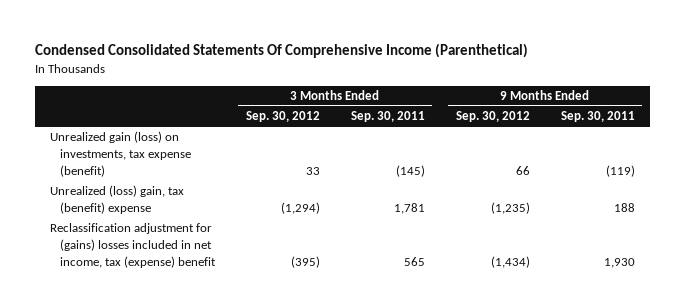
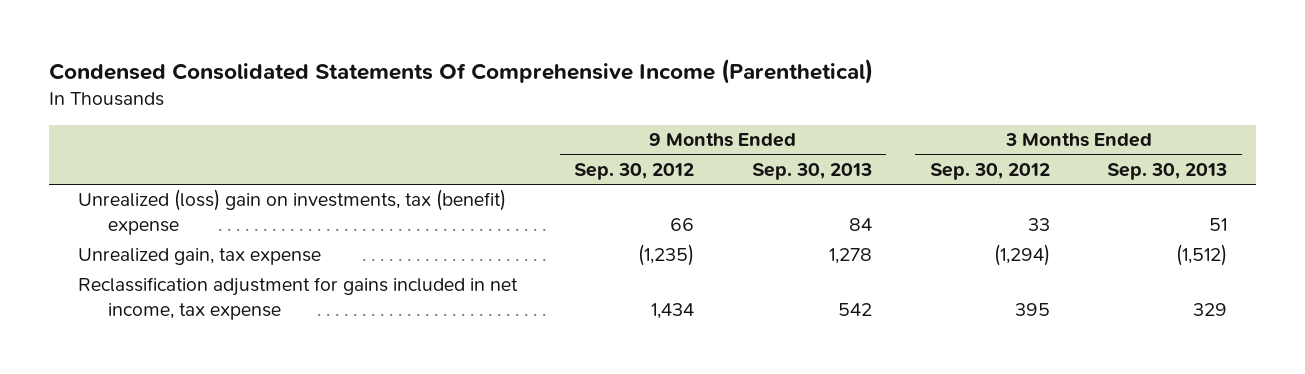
[350,111,425,123] Sep. 30, 2011 -> none
[560,111,635,123] Sep. 30, 2011 -> none
none -> [752,162,873,180] Sep. 30, 2013
none -> [1107,162,1228,180] Sep. 30, 2013
[50,131,191,177] Unrealized gain (loss) on investments, tax expense (benefit) -> [77,189,506,236] Unrealized (loss) gain on investments, tax (benefit) expense
[50,185,185,215] Unrealized (loss) gain, tax (benefit) expense -> [77,248,321,266] Unrealized gain, tax expense
[50,223,216,268] Reclassification adjustment for (gains) losses included in net income, tax (expense) benefit -> [77,277,518,321] Reclassification adjustment for gains included in net income, tax expense
[290,255,320,268] (395) -> [1014,303,1050,317] 395
[490,255,530,268] (1,434) -> [651,303,695,320] 1,434

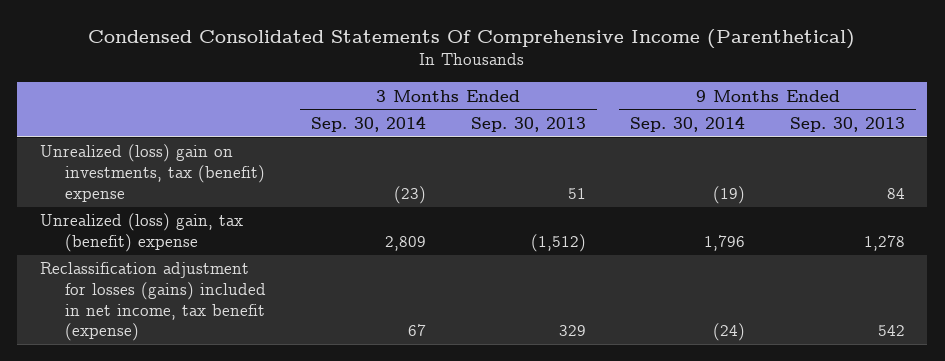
[574,162,695,180] Sep. 30, 2012 -> none
[929,162,1050,180] Sep. 30, 2012 -> none
none -> [310,115,426,132] Sep. 30, 2014
none -> [630,115,746,132] Sep. 30, 2014
[77,248,321,266] Unrealized gain, tax expense -> [39,213,243,252] Unrealized (loss) gain, tax (benefit) expense
[77,277,518,321] Reclassification adjustment for gains included in net income, tax expense -> [39,262,267,342] Reclassification adjustment for losses (gains) included in net income, tax benefit (expense)

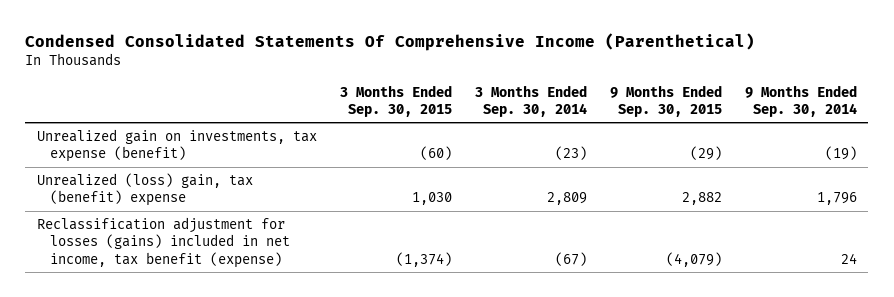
[470,116,586,132] Sep. 30, 2013 -> none
[790,116,906,132] Sep. 30, 2013 -> none
none -> [339,84,452,118] 3 Months Ended Sep. 30, 2015
none -> [609,84,722,118] 9 Months Ended Sep. 30, 2015
[39,144,266,202] Unrealized (loss) gain on investments, tax (benefit) expense -> [36,128,317,163] Unrealized gain on investments, tax expense (benefit)
[407,324,426,337] 67 -> [554,251,587,266] (67)
[713,323,746,342] (24) -> [840,252,857,264] 24

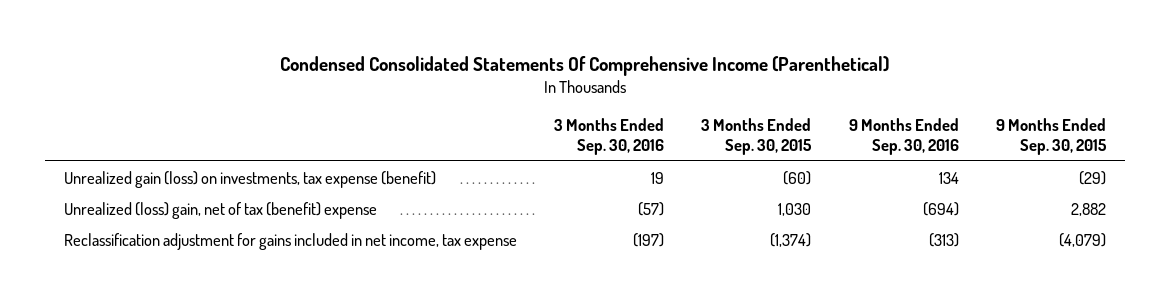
[474,84,587,118] 3 Months Ended Sep. 30, 2014 -> none
[744,84,857,118] 9 Months Ended Sep. 30, 2014 -> none
none -> [554,117,665,155] 3 Months Ended Sep. 30, 2016
none -> [848,117,959,155] 9 Months Ended Sep. 30, 2016
[36,128,317,163] Unrealized gain on investments, tax expense (benefit) -> [63,170,436,188] Unrealized gain (loss) on investments, tax expense (benefit)
[36,172,253,207] Unrealized (loss) gain, tax (benefit) expense -> [63,201,377,219] Unrealized (loss) gain, net of tax (benefit) expense
[36,216,291,268] Reclassification adjustment for losses (gains) included in net income, tax benefit (expense) -> [63,232,517,250] Reclassification adjustment for gains included in net income, tax expense

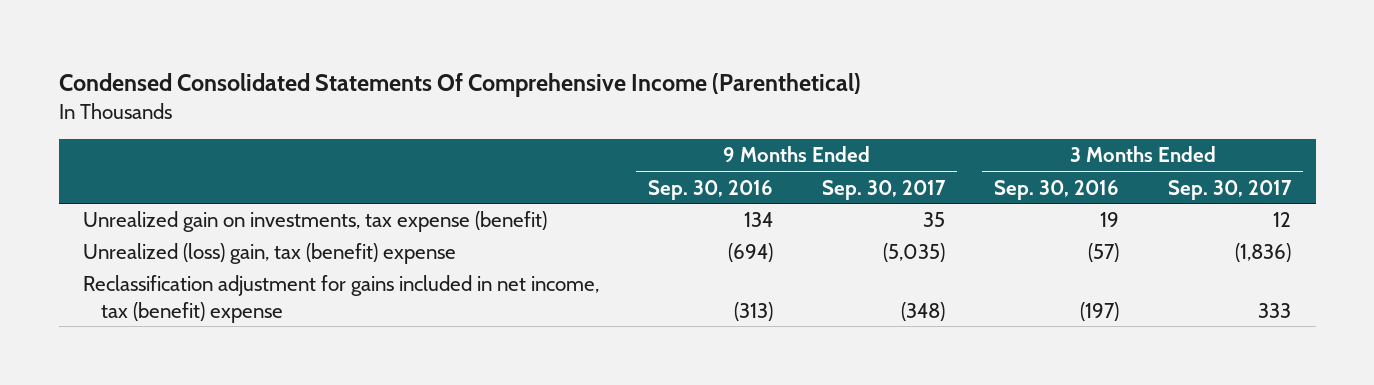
[701,117,813,155] 3 Months Ended Sep. 30, 2015 -> none
[995,117,1107,155] 9 Months Ended Sep. 30, 2015 -> none
none -> [822,179,947,200] Sep. 30, 2017
none -> [1168,179,1293,200] Sep. 30, 2017
[63,170,436,188] Unrealized gain (loss) on investments, tax expense (benefit) -> [83,211,548,233] Unrealized gain on investments, tax expense (benefit)
[63,201,377,219] Unrealized (loss) gain, net of tax (benefit) expense -> [83,243,457,265] Unrealized (loss) gain, tax (benefit) expense
[63,232,517,250] Reclassification adjustment for gains included in net income, tax expense -> [83,275,600,323] Reclassification adjustment for gains included in net income, tax (benefit) expense

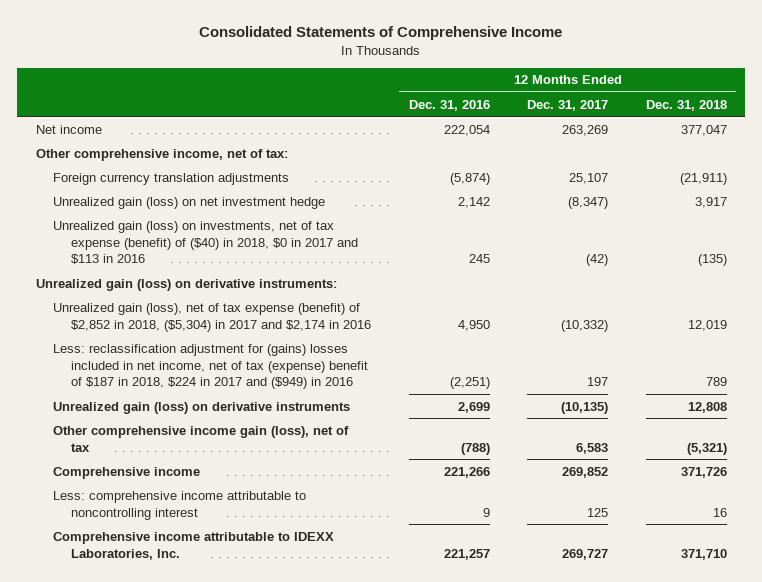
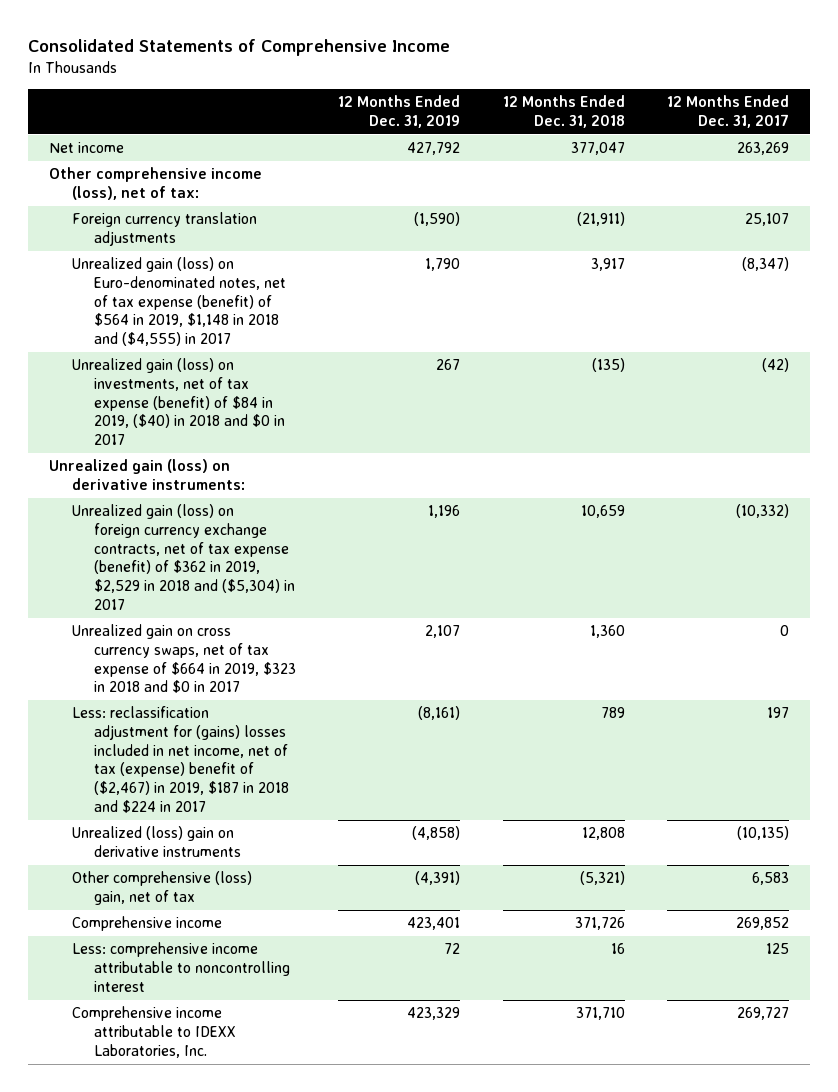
[408,99,490,111] Dec. 31, 2016 -> none
none -> [338,95,461,128] 12 Months Ended Dec. 31, 2019
[35,148,288,161] Other comprehensive income, net of tax: -> [49,167,263,201] Other comprehensive income (loss), net of tax:
[53,196,326,209] Unrealized gain (loss) on net investment hedge -> [71,257,286,347] Unrealized gain (loss) on Euro-denominated notes, net of tax expense (benefit) of $564 in 2019, $1,148 in 2018 and ($4,555) in 2017
[53,220,358,265] Unrealized gain (loss) on investments, net of tax expense (benefit) of ($40) in 2018, $0 in 2017 and $113 in 2016 -> [71,358,285,446] Unrealized gain (loss) on investments, net of tax expense (benefit) of $84 in 2019, ($40) in 2018 and $0 in 2017
[53,302,371,332] Unrealized gain (loss), net of tax expense (benefit) of $2,852 in 2018, ($5,304) in 2017 and $2,174 in 2016 -> [71,504,295,610] Unrealized gain (loss) on foreign currency exchange contracts, net of tax expense (benefit) of $362 in 2019, $2,529 in 2018 and ($5,304) in 2017
[687,319,727,331] 12,019 -> [580,505,625,519] 10,659
none -> [71,624,296,694] Unrealized gain on cross currency swaps, net of tax expense of $664 in 2019, $323 in 2018 and $0 in 2017
[53,343,368,390] Less: reclassification adjustment for (gains) losses included in net income, net of tax (expense) benefit of $187 in 2018, $224 in 2017 and ($949) in 2016 -> [71,706,289,813] Less: reclassification adjustment for (gains) losses included in net income, net of tax (expense) benefit of ($2,467) in 2019, $187 in 2018 and $224 in 2017
[53,401,351,414] Unrealized gain (loss) on derivative instruments -> [71,826,241,858] Unrealized (loss) gain on derivative instruments
[53,425,350,452] Other comprehensive income gain (loss), net of tax -> [71,871,252,906] Other comprehensive (loss) gain, net of tax

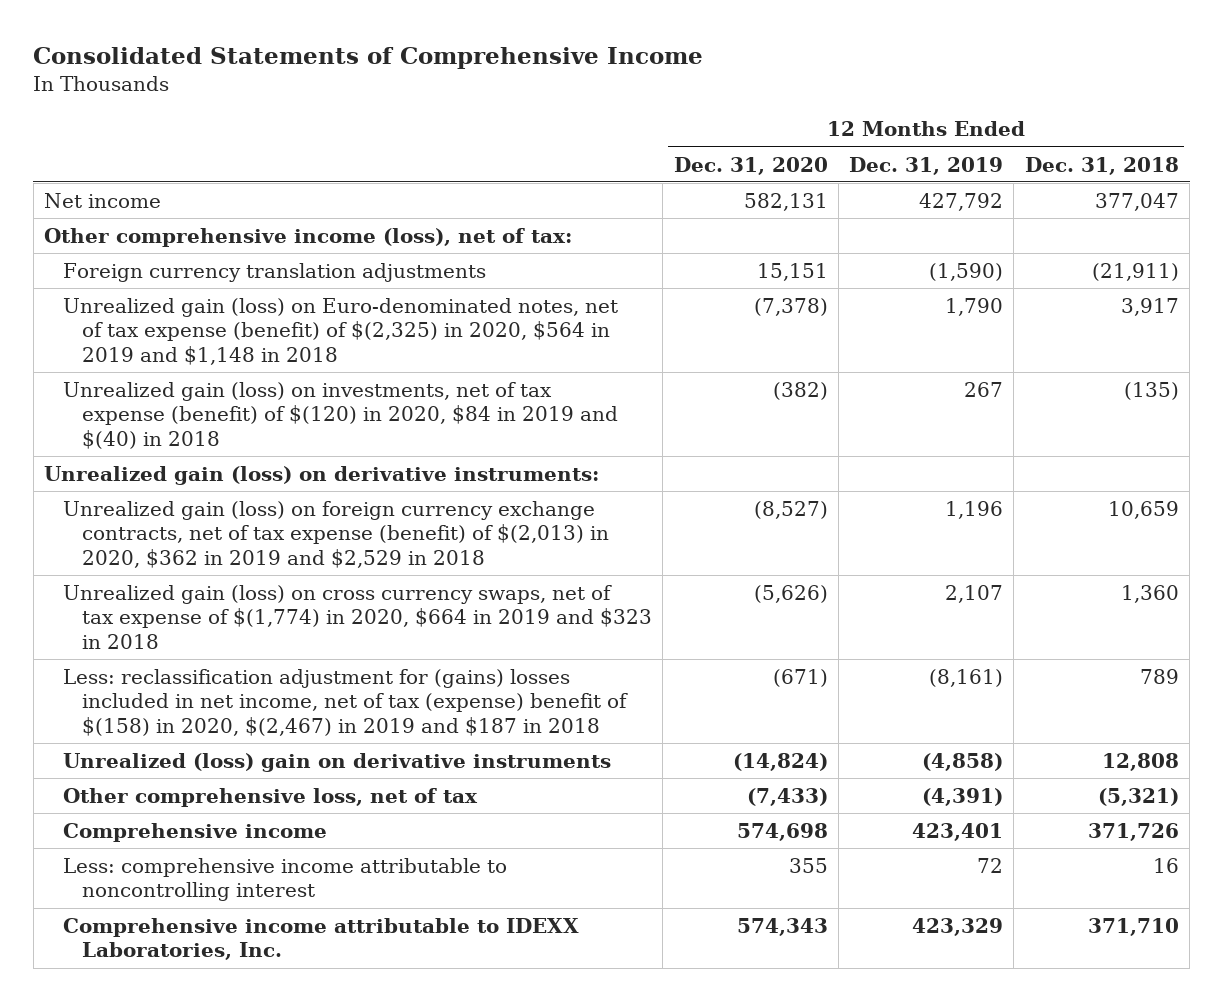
[666,95,789,128] 12 Months Ended Dec. 31, 2017 -> none
none -> [673,156,828,175] Dec. 31, 2020
[71,257,286,347] Unrealized gain (loss) on Euro-denominated notes, net of tax expense (benefit) of $564 in 2019, $1,148 in 2018 and ($4,555) in 2017 -> [62,297,618,365] Unrealized gain (loss) on Euro-denominated notes, net of tax expense (benefit) of $(2,325) in 2020, $564 in 2019 and $1,148 in 2018
[71,358,285,446] Unrealized gain (loss) on investments, net of tax expense (benefit) of $84 in 2019, ($40) in 2018 and $0 in 2017 -> [62,381,619,449] Unrealized gain (loss) on investments, net of tax expense (benefit) of $(120) in 2020, $84 in 2019 and $(40) in 2018
[71,504,295,610] Unrealized gain (loss) on foreign currency exchange contracts, net of tax expense (benefit) of $362 in 2019, $2,529 in 2018 and ($5,304) in 2017 -> [62,500,610,568] Unrealized gain (loss) on foreign currency exchange contracts, net of tax expense (benefit) of $(2,013) in 2020, $362 in 2019 and $2,529 in 2018
[71,624,296,694] Unrealized gain on cross currency swaps, net of tax expense of $664 in 2019, $323 in 2018 and $0 in 2017 -> [62,584,653,649] Unrealized gain (loss) on cross currency swaps, net of tax expense of $(1,774) in 2020, $664 in 2019 and $323 in 2018
[71,706,289,813] Less: reclassification adjustment for (gains) losses included in net income, net of tax (expense) benefit of ($2,467) in 2019, $187 in 2018 and $224 in 2017 -> [62,668,629,736] Less: reclassification adjustment for (gains) losses included in net income, net of tax (expense) benefit of $(158) in 2020, $(2,467) in 2019 and $187 in 2018
[71,871,252,906] Other comprehensive (loss) gain, net of tax -> [62,787,478,807] Other comprehensive loss, net of tax

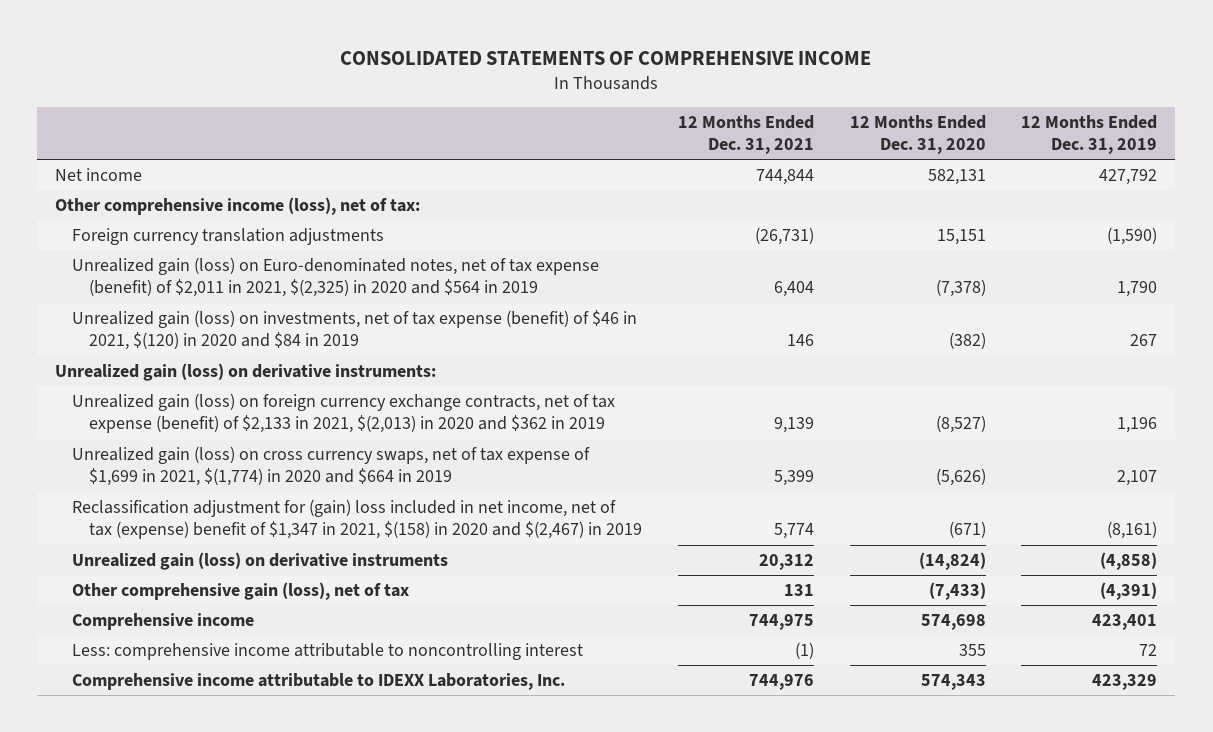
[33,47,704,70] Consolidated Statements of Comprehensive Income -> [340,50,872,65] CONSOLIDATED STATEMENTS OF COMPREHENSIVE INCOME
[1024,156,1179,175] Dec. 31, 2018 -> none
none -> [678,114,815,154] 12 Months Ended Dec. 31, 2021
[62,297,618,365] Unrealized gain (loss) on Euro-denominated notes, net of tax expense (benefit) of $(2,325) in 2020, $564 in 2019 and $1,148 in 2018 -> [72,257,600,298] Unrealized gain (loss) on Euro-denominated notes, net of tax expense (benefit) of $2,011 in 2021, $(2,325) in 2020 and $564 in 2019
[62,381,619,449] Unrealized gain (loss) on investments, net of tax expense (benefit) of $(120) in 2020, $84 in 2019 and $(40) in 2018 -> [72,310,638,351] Unrealized gain (loss) on investments, net of tax expense (benefit) of $46 in 2021, $(120) in 2020 and $84 in 2019
[62,500,610,568] Unrealized gain (loss) on foreign currency exchange contracts, net of tax expense (benefit) of $(2,013) in 2020, $362 in 2019 and $2,529 in 2018 -> [72,393,616,434] Unrealized gain (loss) on foreign currency exchange contracts, net of tax expense (benefit) of $2,133 in 2021, $(2,013) in 2020 and $362 in 2019
[62,584,653,649] Unrealized gain (loss) on cross currency swaps, net of tax expense of $(1,774) in 2020, $664 in 2019 and $323 in 2018 -> [72,446,591,487] Unrealized gain (loss) on cross currency swaps, net of tax expense of $1,699 in 2021, $(1,774) in 2020 and $664 in 2019
[62,668,629,736] Less: reclassification adjustment for (gains) losses included in net income, net of tax (expense) benefit of $(158) in 2020, $(2,467) in 2019 and $187 in 2018 -> [72,499,643,540] Reclassification adjustment for (gain) loss included in net income, net of tax (expense) benefit of $1,347 in 2021, $(158) in 2020 and $(2,467) in 2019
[62,752,611,772] Unrealized (loss) gain on derivative instruments -> [72,552,449,571] Unrealized gain (loss) on derivative instruments
[62,787,478,807] Other comprehensive loss, net of tax -> [72,582,410,601] Other comprehensive gain (loss), net of tax

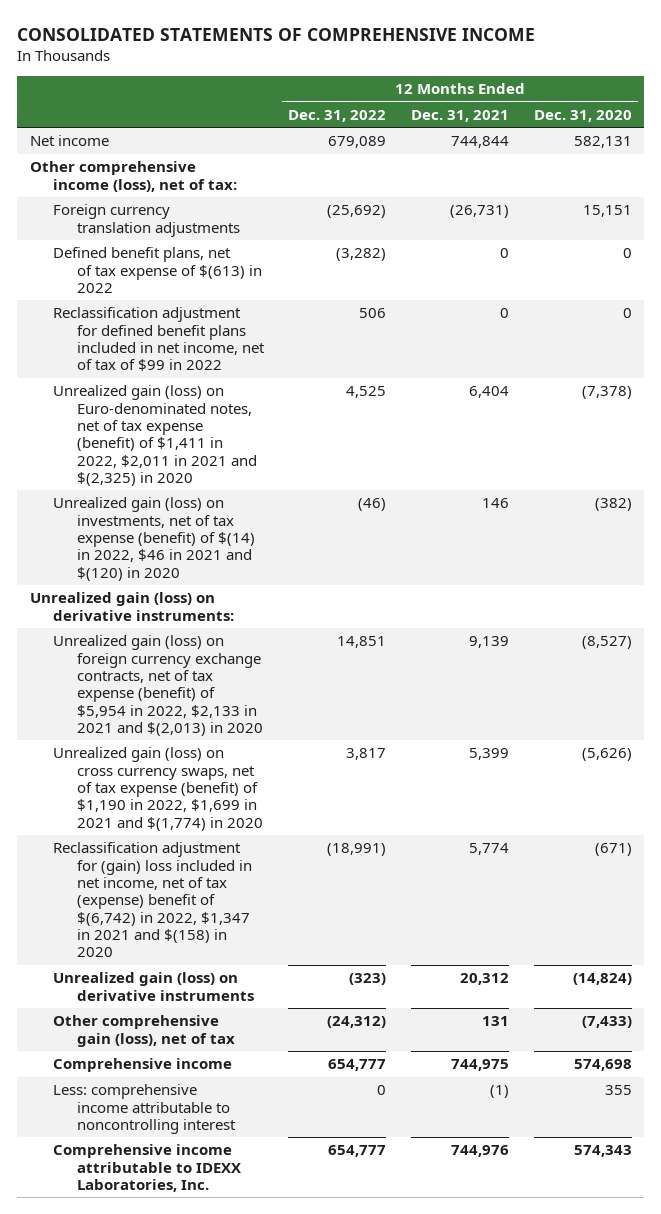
[1021,114,1158,154] 12 Months Ended Dec. 31, 2019 -> none
none -> [288,110,387,123] Dec. 31, 2022
none -> [53,247,262,293] Defined benefit plans, net of tax expense of $(613) in 2022
none -> [53,307,265,372] Reclassification adjustment for defined benefit plans included in net income, net of tax of $99 in 2022
[72,257,600,298] Unrealized gain (loss) on Euro-denominated notes, net of tax expense (benefit) of $2,011 in 2021, $(2,325) in 2020 and $564 in 2019 -> [53,385,257,486] Unrealized gain (loss) on Euro-denominated notes, net of tax expense (benefit) of $1,411 in 2022, $2,011 in 2021 and $(2,325) in 2020
[72,310,638,351] Unrealized gain (loss) on investments, net of tax expense (benefit) of $46 in 2021, $(120) in 2020 and $84 in 2019 -> [53,497,255,581] Unrealized gain (loss) on investments, net of tax expense (benefit) of $(14) in 2022, $46 in 2021 and $(120) in 2020
[72,393,616,434] Unrealized gain (loss) on foreign currency exchange contracts, net of tax expense (benefit) of $2,133 in 2021, $(2,013) in 2020 and $362 in 2019 -> [53,635,263,736] Unrealized gain (loss) on foreign currency exchange contracts, net of tax expense (benefit) of $5,954 in 2022, $2,133 in 2021 and $(2,013) in 2020
[72,446,591,487] Unrealized gain (loss) on cross currency swaps, net of tax expense of $1,699 in 2021, $(1,774) in 2020 and $664 in 2019 -> [53,747,263,831] Unrealized gain (loss) on cross currency swaps, net of tax expense (benefit) of $1,190 in 2022, $1,699 in 2021 and $(1,774) in 2020
[72,499,643,540] Reclassification adjustment for (gain) loss included in net income, net of tax (expense) benefit of $1,347 in 2021, $(158) in 2020 and $(2,467) in 2019 -> [53,842,252,958] Reclassification adjustment for (gain) loss included in net income, net of tax (expense) benefit of $(6,742) in 2022, $1,347 in 2021 and $(158) in 2020

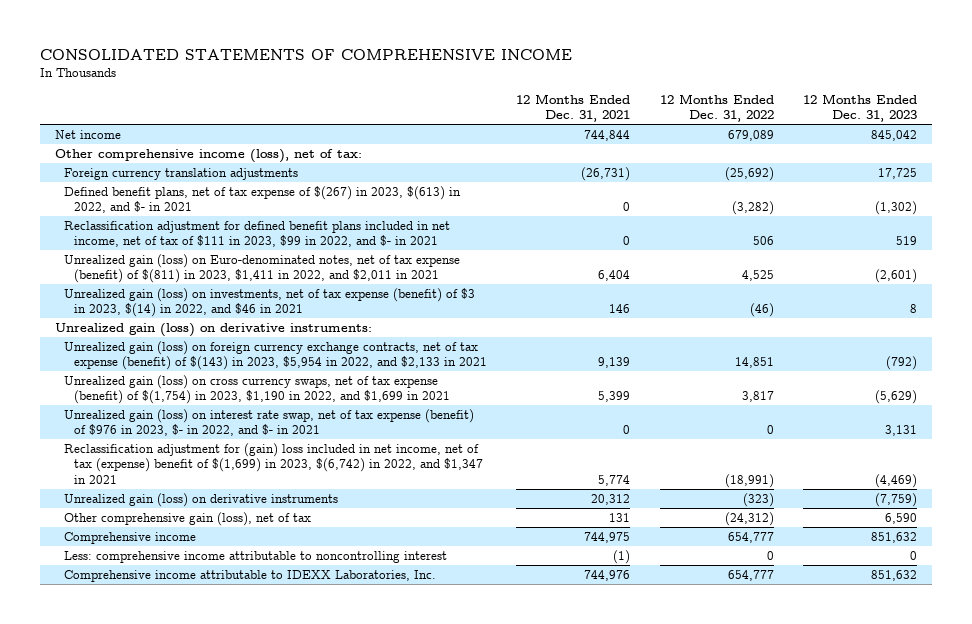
[533,110,632,123] Dec. 31, 2020 -> none
none -> [802,93,917,123] 12 Months Ended Dec. 31, 2023
[53,247,262,293] Defined benefit plans, net of tax expense of $(613) in 2022 -> [64,185,462,214] Defined benefit plans, net of tax expense of $(267) in 2023, $(613) in 2022, and $- in 2021
[53,307,265,372] Reclassification adjustment for defined benefit plans included in net income, net of tax of $99 in 2022 -> [64,220,451,248] Reclassification adjustment for defined benefit plans included in net income, net of tax of $111 in 2023, $99 in 2022, and $- in 2021
[53,385,257,486] Unrealized gain (loss) on Euro-denominated notes, net of tax expense (benefit) of $1,411 in 2022, $2,011 in 2021 and $(2,325) in 2020 -> [64,253,461,284] Unrealized gain (loss) on Euro-denominated notes, net of tax expense (benefit) of $(811) in 2023, $1,411 in 2022, and $2,011 in 2021
[53,497,255,581] Unrealized gain (loss) on investments, net of tax expense (benefit) of $(14) in 2022, $46 in 2021 and $(120) in 2020 -> [64,287,476,318] Unrealized gain (loss) on investments, net of tax expense (benefit) of $3 in 2023, $(14) in 2022, and $46 in 2021
[53,635,263,736] Unrealized gain (loss) on foreign currency exchange contracts, net of tax expense (benefit) of $5,954 in 2022, $2,133 in 2021 and $(2,013) in 2020 -> [64,340,488,371] Unrealized gain (loss) on foreign currency exchange contracts, net of tax expense (benefit) of $(143) in 2023, $5,954 in 2022, and $2,133 in 2021
[53,747,263,831] Unrealized gain (loss) on cross currency swaps, net of tax expense (benefit) of $1,190 in 2022, $1,699 in 2021 and $(1,774) in 2020 -> [64,374,451,405] Unrealized gain (loss) on cross currency swaps, net of tax expense (benefit) of $(1,754) in 2023, $1,190 in 2022, and $1,699 in 2021
none -> [64,408,475,437] Unrealized gain (loss) on interest rate swap, net of tax expense (benefit) of $976 in 2023, $- in 2022, and $- in 2021
[53,842,252,958] Reclassification adjustment for (gain) loss included in net income, net of tax (expense) benefit of $(6,742) in 2022, $1,347 in 2021 and $(158) in 2020 -> [64,442,484,484] Reclassification adjustment for (gain) loss included in net income, net of tax (expense) benefit of $(1,699) in 2023, $(6,742) in 2022, and $1,347 in 2021

